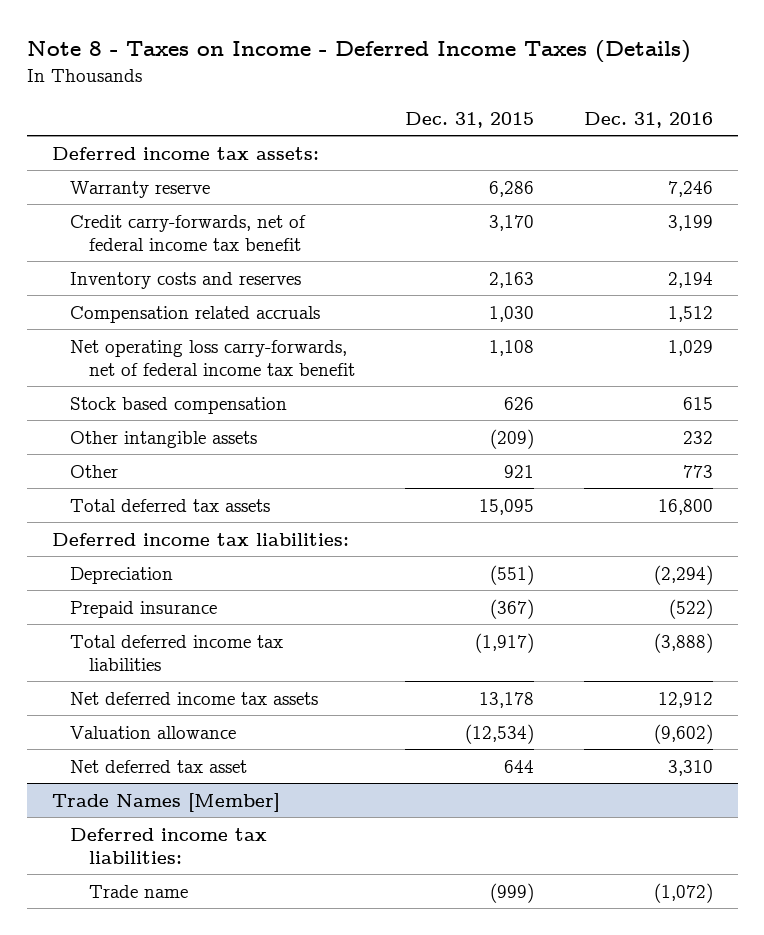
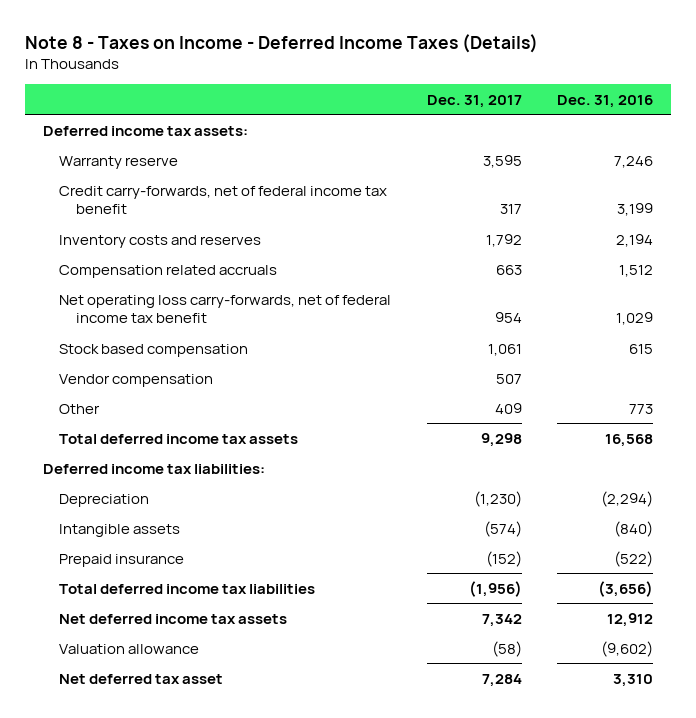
[404,111,534,128] Dec. 31, 2015 -> none
none -> [426,94,522,108] Dec. 31, 2017
[70,430,258,448] Other intangible assets -> none
none -> [59,373,214,387] Vendor compensation
[70,498,271,512] Total deferred tax assets -> [59,433,299,444] Total deferred income tax assets
[657,498,713,515] 16,800 -> [604,433,653,447] 16,568
none -> [59,523,181,537] Intangible assets
[653,632,713,653] (3,888) -> [597,580,653,597] (3,656)
[51,792,280,812] Trade Names [Member] -> none
[70,827,268,864] Deferred income tax liabilities: -> none
[89,884,189,898] Trade name -> none

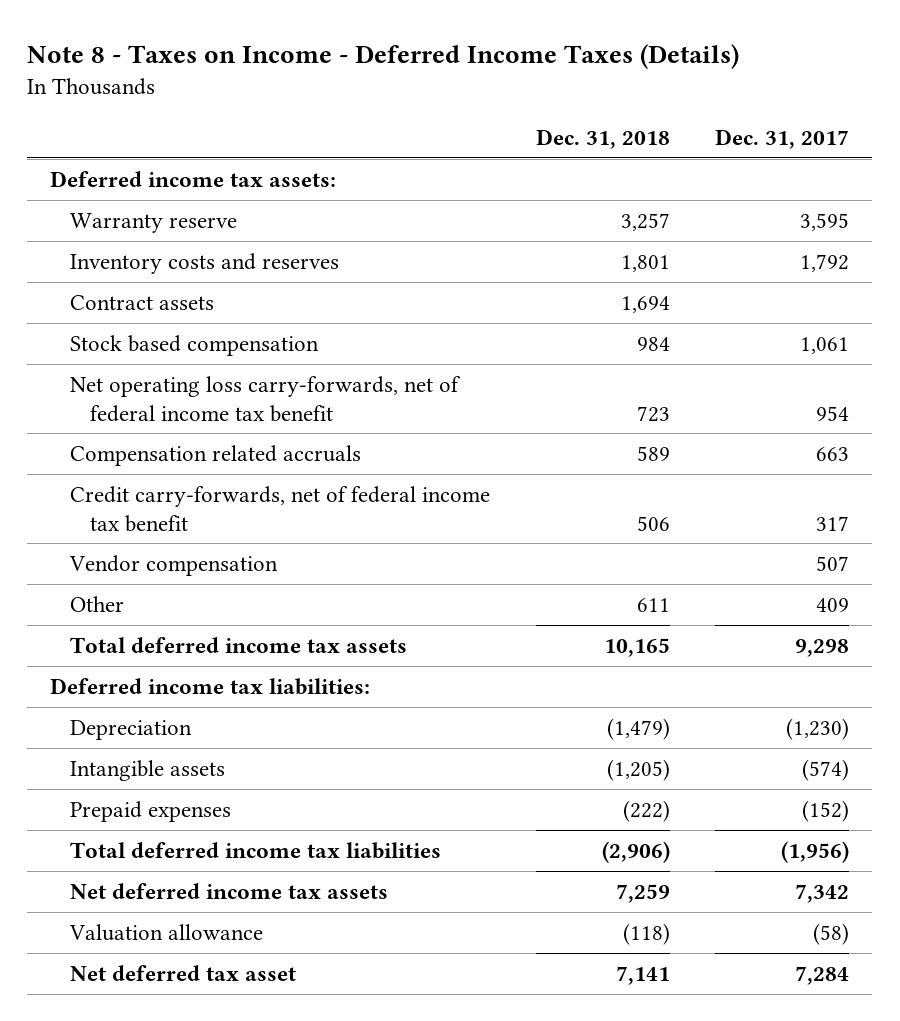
[556,94,653,108] Dec. 31, 2016 -> none
none -> [535,129,670,150] Dec. 31, 2018
none -> [70,294,215,310] Contract assets
[59,294,392,323] Net operating loss carry-forwards, net of federal income tax benefit -> [70,375,462,422] Net operating loss carry-forwards, net of federal income tax benefit
[59,264,278,278] Compensation related accruals -> [70,444,362,466] Compensation related accruals
[59,185,388,214] Credit carry-forwards, net of federal income tax benefit -> [70,485,491,532] Credit carry-forwards, net of federal income tax benefit
[59,553,185,567] Prepaid insurance -> [70,800,232,822] Prepaid expenses

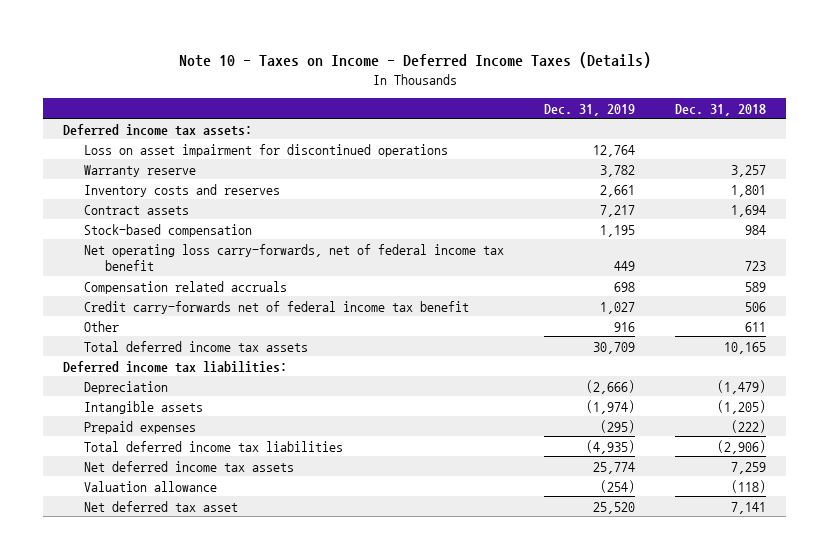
[27,44,740,70] Note 8 - Taxes on Income - Deferred Income Taxes (Details) -> [178,52,651,69] Note 10 - Taxes on Income - Deferred Income Taxes (Details)
[715,129,850,150] Dec. 31, 2017 -> none
none -> [544,103,636,116] Dec. 31, 2019
none -> [84,143,449,157] Loss on asset impairment for discontinued operations
[70,334,320,356] Stock based compensation -> [84,223,253,237] Stock-based compensation
[69,554,279,576] Vendor compensation -> none
[70,485,491,532] Credit carry-forwards, net of federal income tax benefit -> [84,300,470,314] Credit carry-forwards net of federal income tax benefit

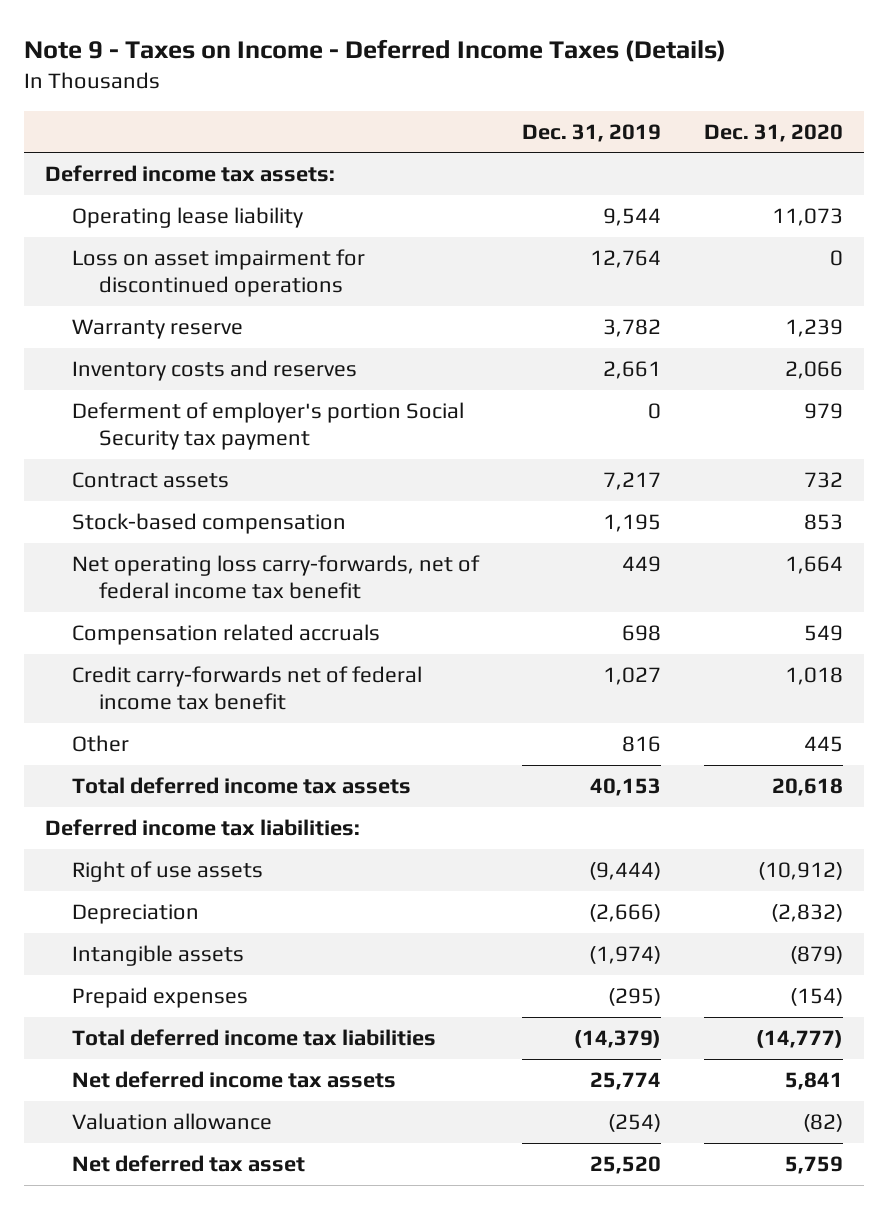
[178,52,651,69] Note 10 - Taxes on Income - Deferred Income Taxes (Details) -> [23,39,726,63] Note 9 - Taxes on Income - Deferred Income Taxes (Details)
[675,103,767,116] Dec. 31, 2018 -> none
none -> [703,123,843,142] Dec. 31, 2020
none -> [72,207,304,229] Operating lease liability
none -> [72,402,465,450] Deferment of employer's portion Social Security tax payment
[614,321,636,332] 916 -> [621,736,661,753] 816
[593,341,636,354] 30,709 -> [589,778,661,797] 40,153
none -> [72,861,264,883] Right of use assets
[586,439,636,454] (4,935) -> [573,1030,661,1049] (14,379)

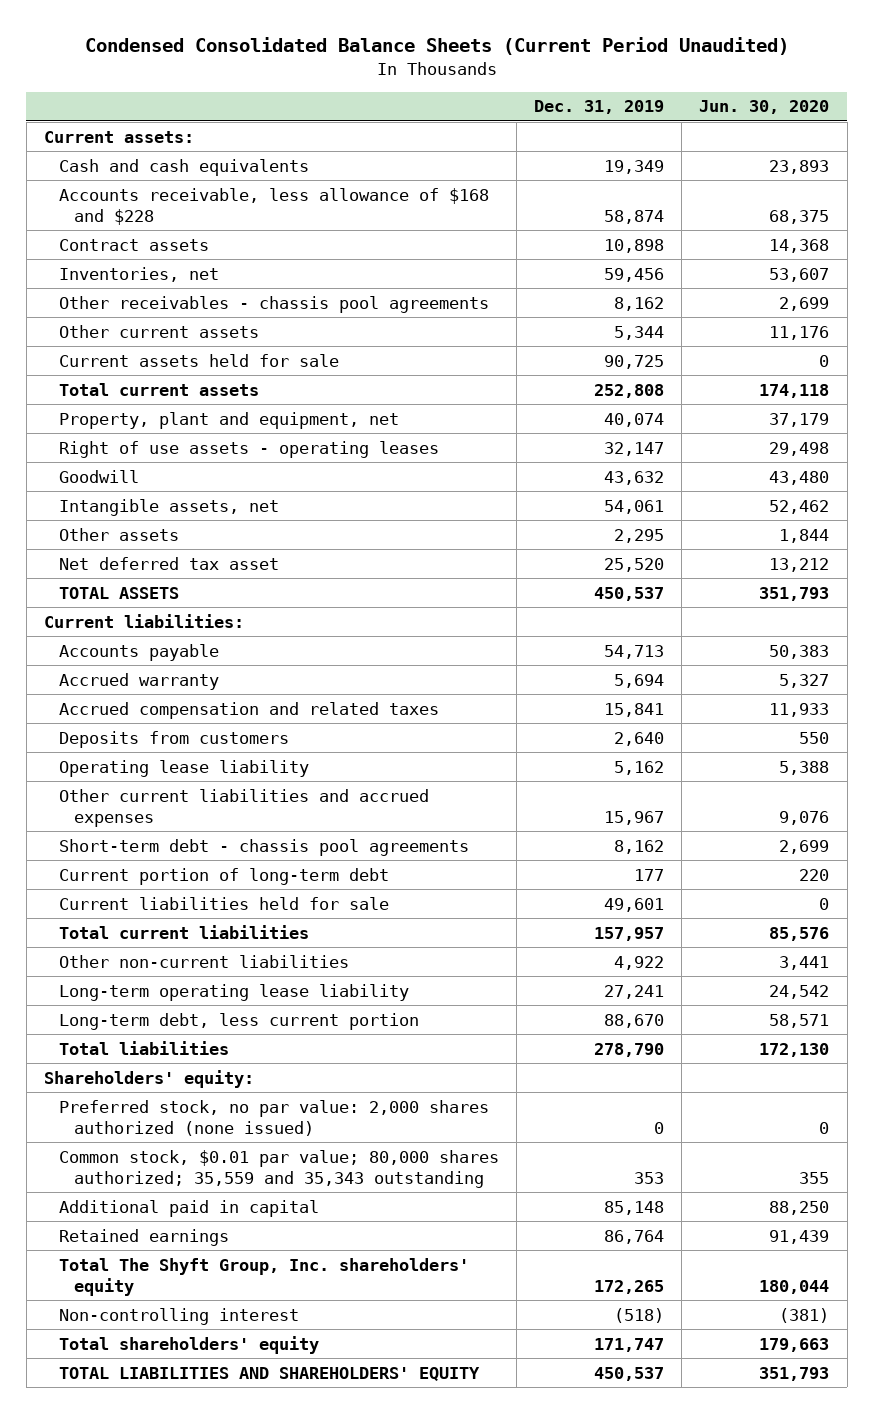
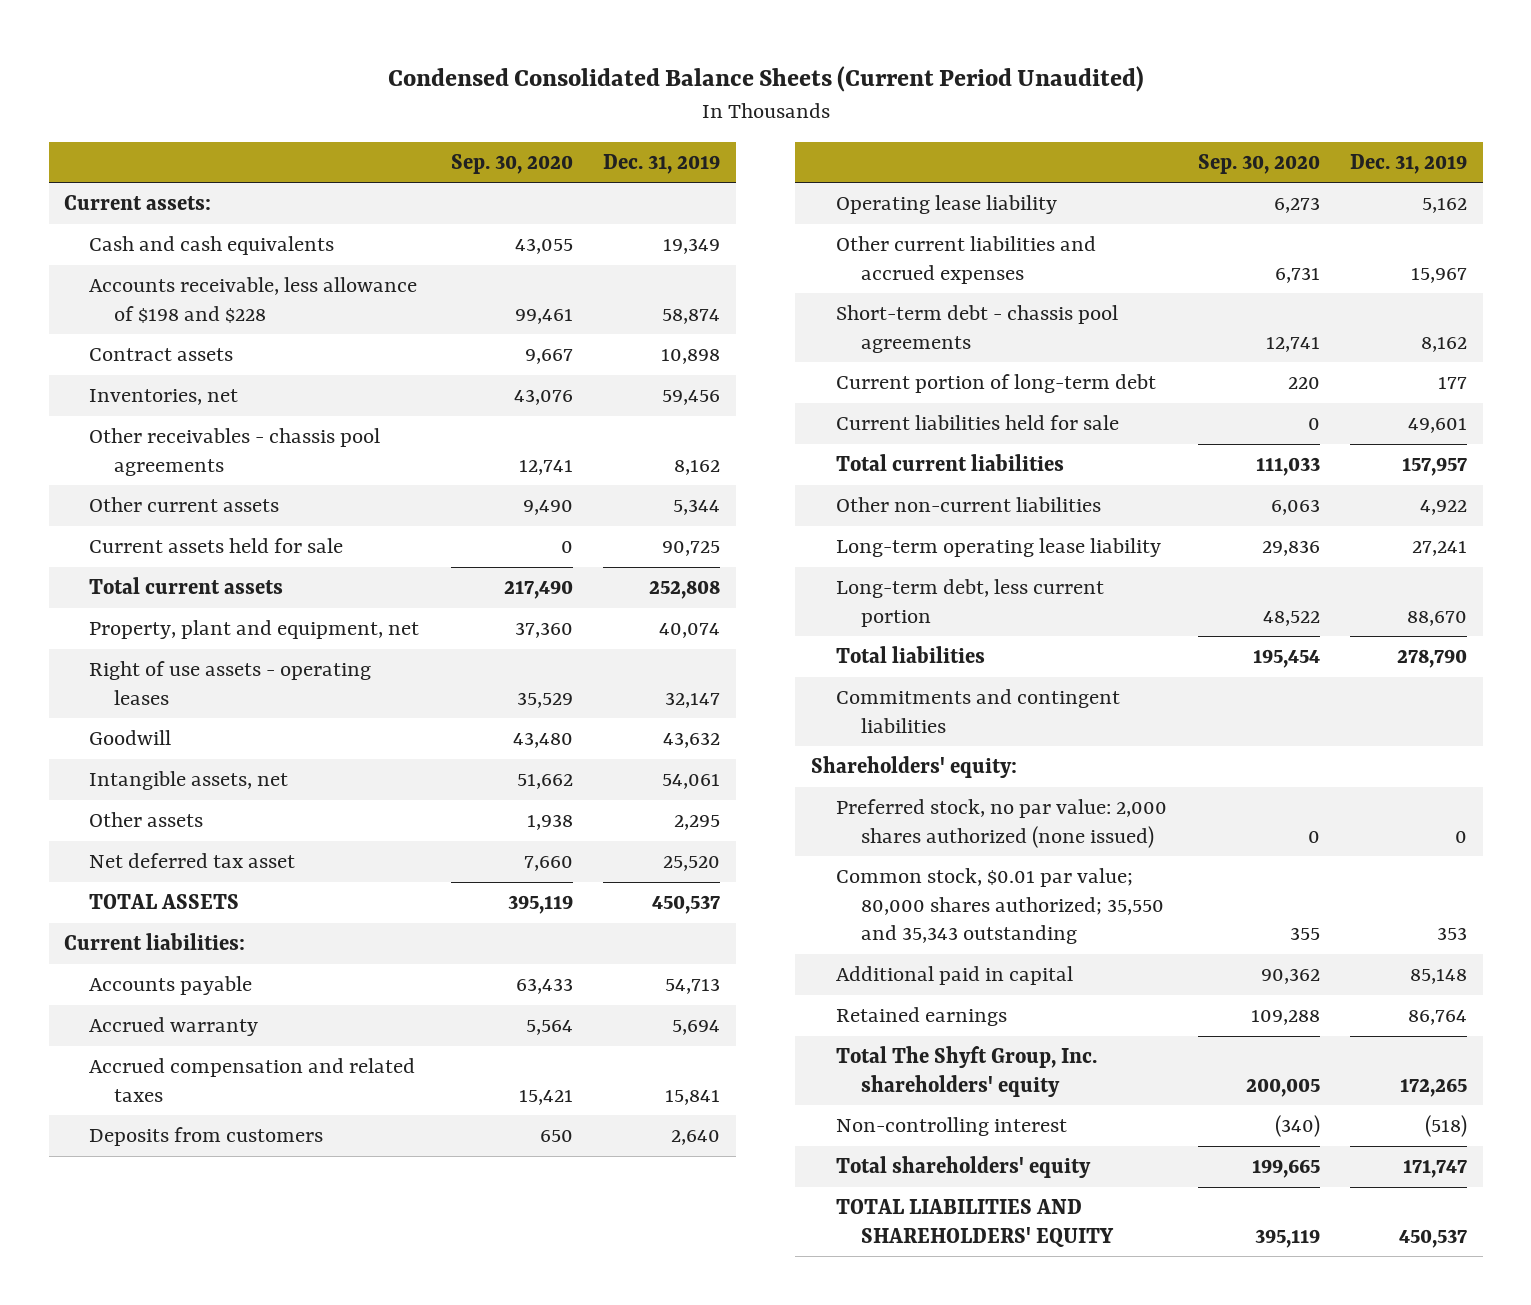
[699,100,830,115] Jun. 30, 2020 -> none
none -> [450,153,573,174] Sep. 30, 2020
[58,187,489,225] Accounts receivable, less allowance of $168 and $228 -> [88,277,417,323] Accounts receivable, less allowance of $198 and $228
none -> [835,689,1120,733] Commitments and contingent liabilities
[58,1149,499,1188] Common stock, $0.01 par value; 80,000 shares authorized; 35,559 and 35,343 outstanding -> [835,868,1164,944] Common stock, $0.01 par value; 80,000 shares authorized; 35,550 and 35,343 outstanding

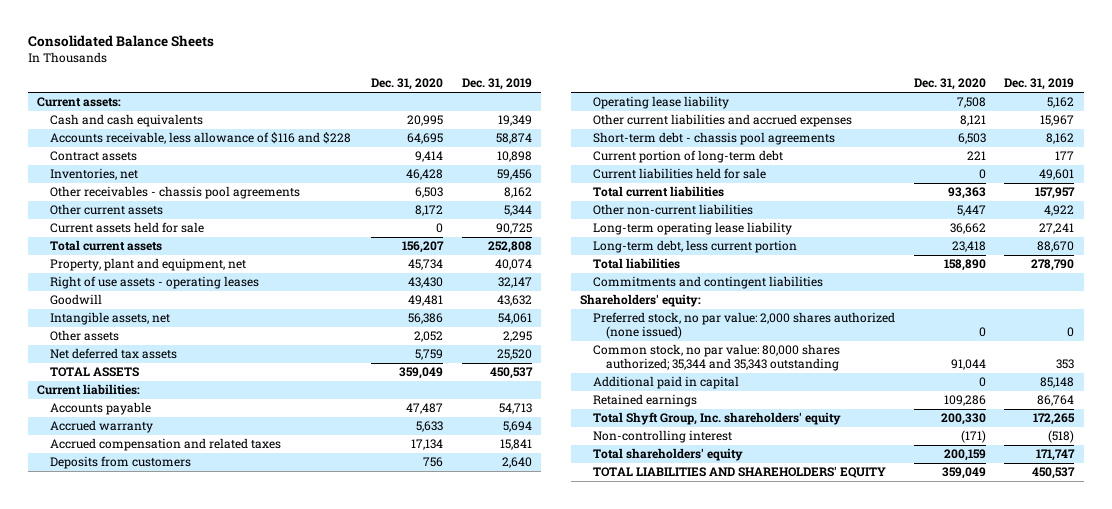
[387,65,1144,92] Condensed Consolidated Balance Sheets (Current Period Unaudited) -> [27,35,214,48] Consolidated Balance Sheets
[450,153,573,174] Sep. 30, 2020 -> none
none -> [370,78,443,91] Dec. 31, 2020
[88,277,417,323] Accounts receivable, less allowance of $198 and $228 -> [50,132,352,145] Accounts receivable, less allowance of $116 and $228
[88,853,295,869] Net deferred tax asset -> [50,348,178,360] Net deferred tax assets
[835,868,1164,944] Common stock, $0.01 par value; 80,000 shares authorized; 35,550 and 35,343 outstanding -> [592,344,840,372] Common stock, no par value: 80,000 shares authorized; 35,344 and 35,343 outstanding
[835,1046,1097,1097] Total The Shyft Group, Inc. shareholders' equity -> [592,412,841,426] Total Shyft Group, Inc. shareholders' equity

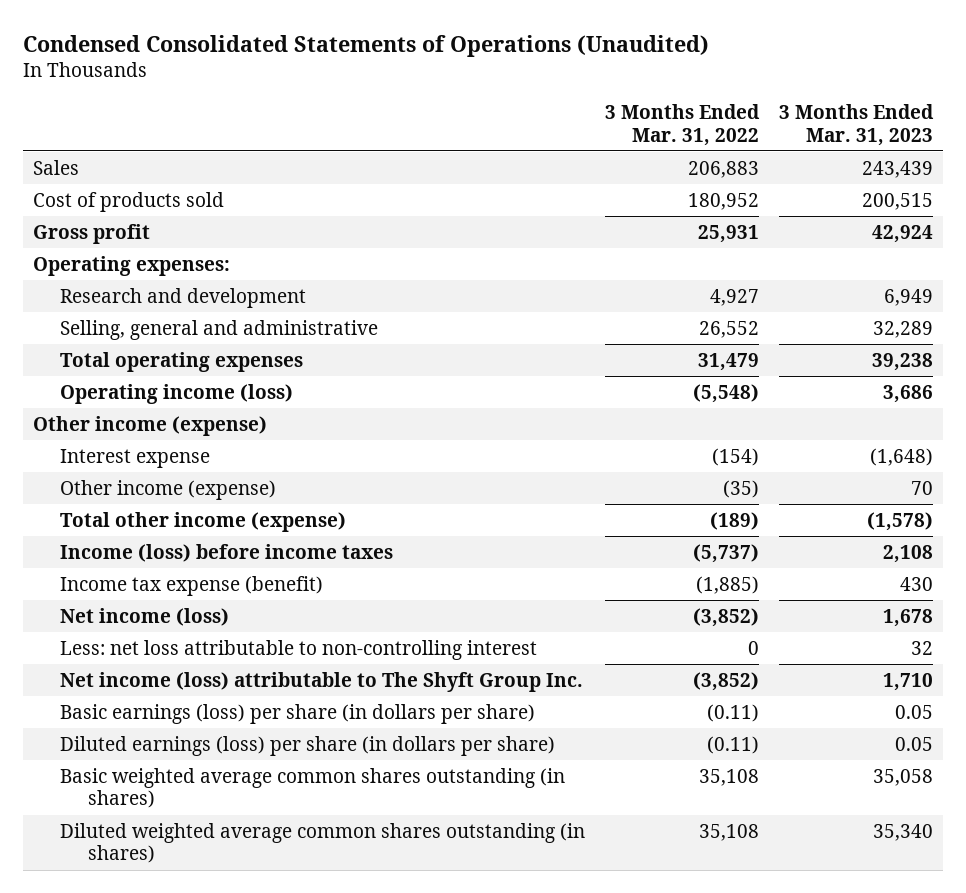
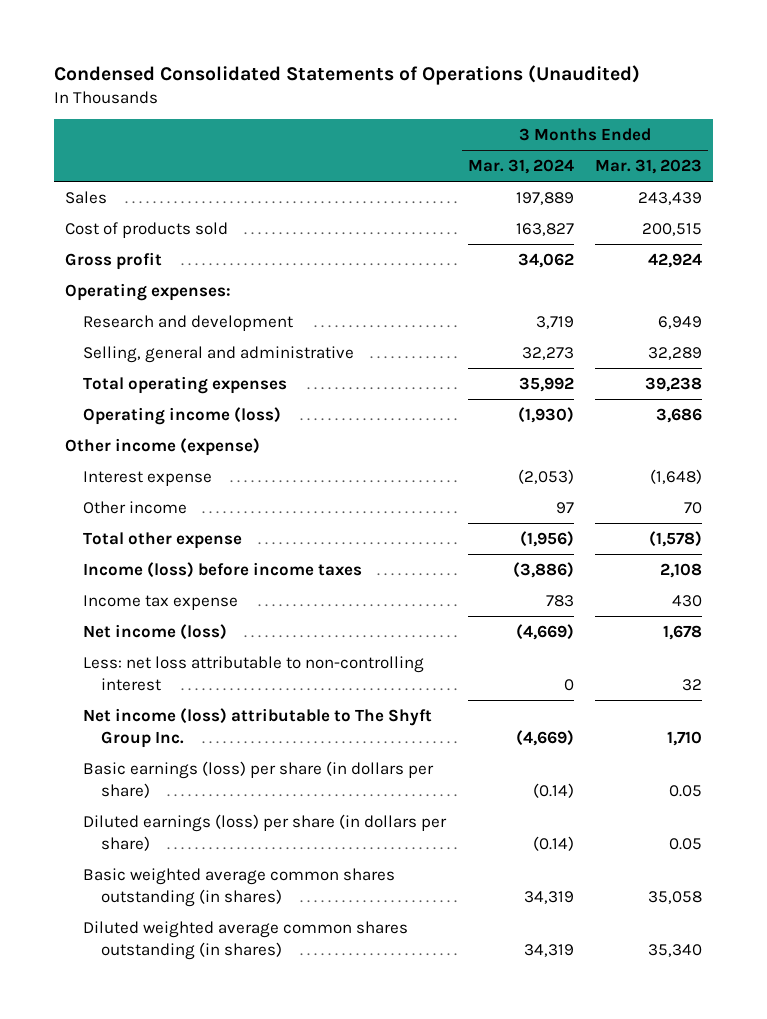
[605,104,761,146] 3 Months Ended Mar. 31, 2022 -> none
none -> [467,159,574,175] Mar. 31, 2024
[60,479,277,500] Other income (expense) -> [82,500,187,514] Other income
[60,511,347,532] Total other income (expense) -> [82,531,242,549] Total other expense
[60,575,324,596] Income tax expense (benefit) -> [82,594,238,610] Income tax expense

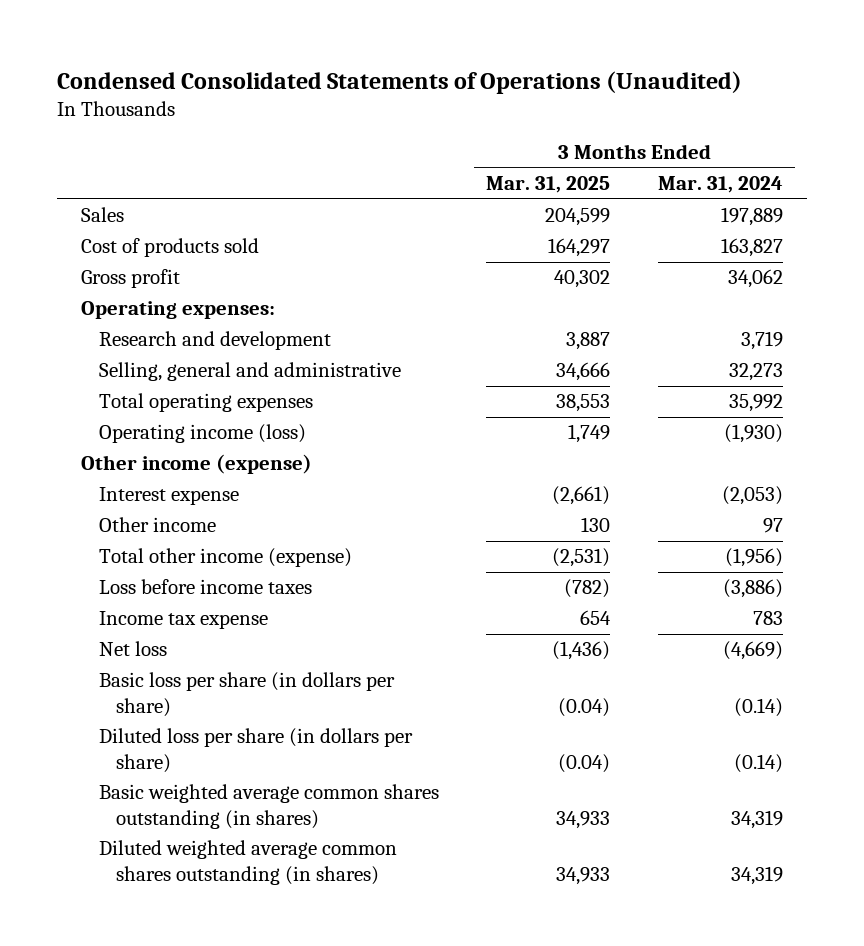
[595,159,703,175] Mar. 31, 2023 -> none
none -> [486,175,611,193] Mar. 31, 2025
[82,531,242,549] Total other expense -> [98,548,352,568] Total other income (expense)
[82,561,362,578] Income (loss) before income taxes -> [98,579,312,595] Loss before income taxes
[82,655,424,691] Less: net loss attributable to non-controlling interest -> none
[82,707,432,748] Net income (loss) attributable to The Shyft Group Inc. -> none
[82,623,227,640] Net income (loss) -> [98,641,167,657] Net loss
[82,760,434,798] Basic earnings (loss) per share (in dollars per share) -> [98,672,395,717] Basic loss per share (in dollars per share)
[82,813,447,851] Diluted earnings (loss) per share (in dollars per share) -> [98,728,413,773] Diluted loss per share (in dollars per share)

